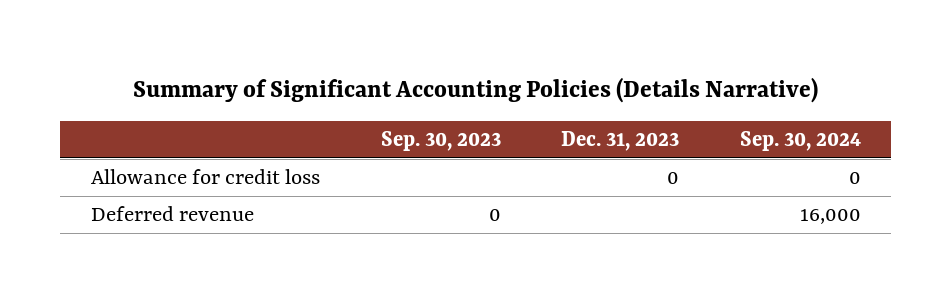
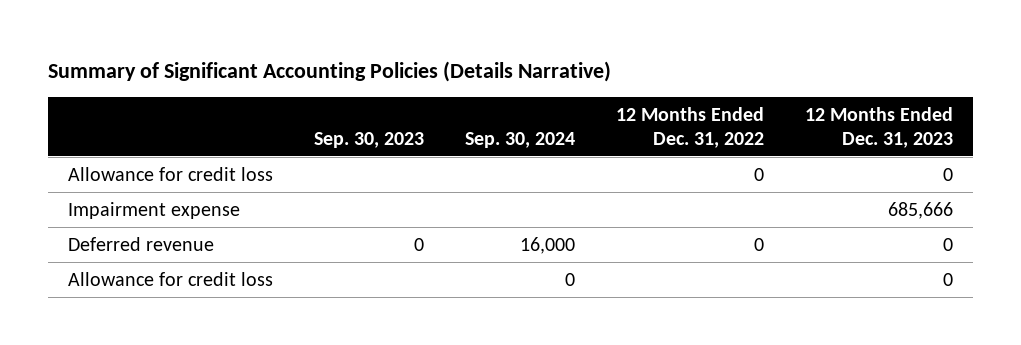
[561,130,680,151] Dec. 31, 2023 -> none
none -> [615,106,764,148] 12 Months Ended Dec. 31, 2022
none -> [804,106,953,148] 12 Months Ended Dec. 31, 2023
none -> [68,166,274,181] Allowance for credit loss
none -> [68,201,241,219] Impairment expense
[90,169,320,185] Allowance for credit loss -> [68,271,274,286] Allowance for credit loss

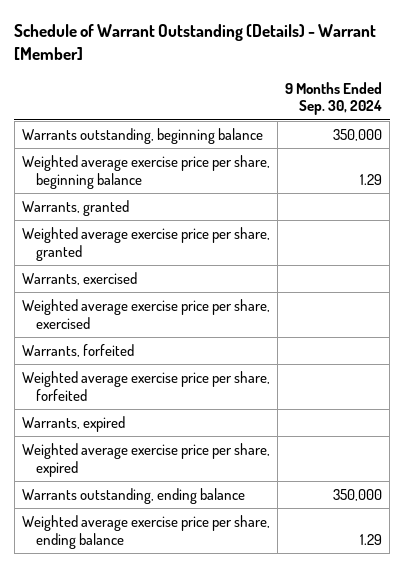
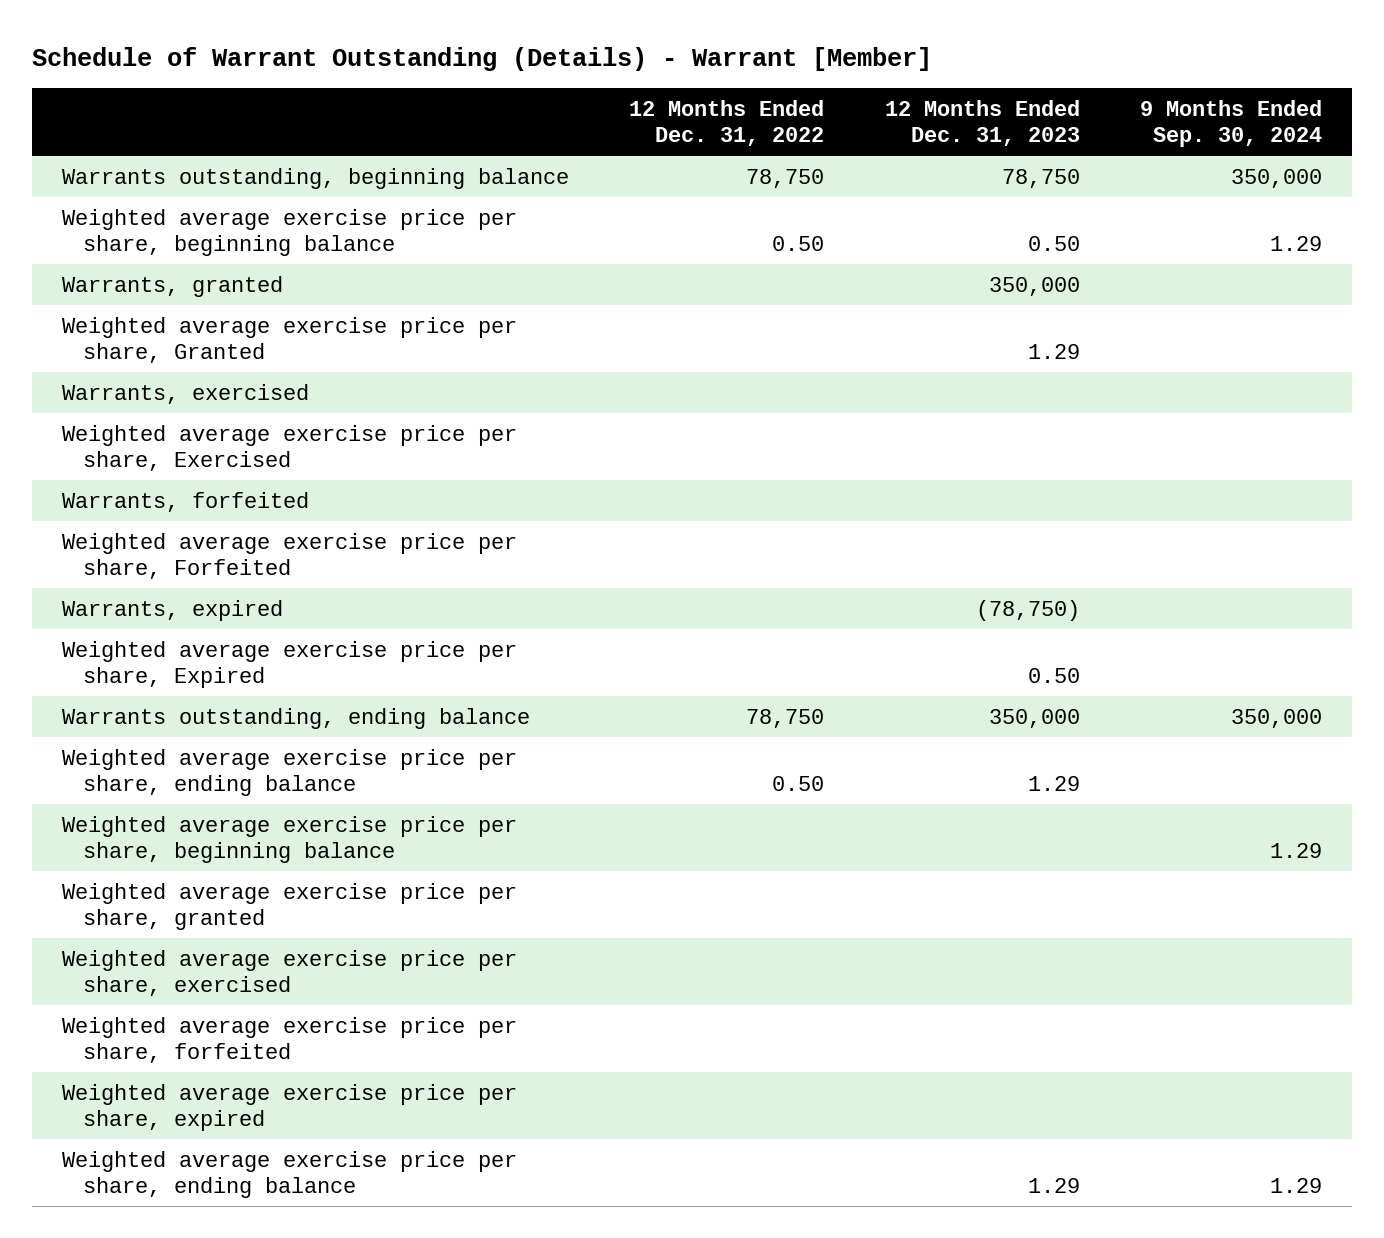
none -> [629,99,825,147] 12 Months Ended Dec. 31, 2022
none -> [884,99,1080,147] 12 Months Ended Dec. 31, 2023
none -> [62,316,518,363] Weighted average exercise price per share, Granted
none -> [62,424,518,471] Weighted average exercise price per share, Exercised
none -> [62,532,518,579] Weighted average exercise price per share, Forfeited
none -> [62,640,518,688] Weighted average exercise price per share, Expired
none -> [62,748,518,796] Weighted average exercise price per share, ending balance
none -> [62,815,518,863] Weighted average exercise price per share, beginning balance
[21,226,270,261] Weighted average exercise price per share, granted -> [62,882,518,930] Weighted average exercise price per share, granted
[21,298,270,329] Weighted average exercise price per share, exercised -> [62,949,518,996] Weighted average exercise price per share, exercised
[21,370,270,401] Weighted average exercise price per share, forfeited -> [62,1016,518,1063] Weighted average exercise price per share, forfeited
[21,442,270,477] Weighted average exercise price per share, expired -> [62,1083,518,1131] Weighted average exercise price per share, expired

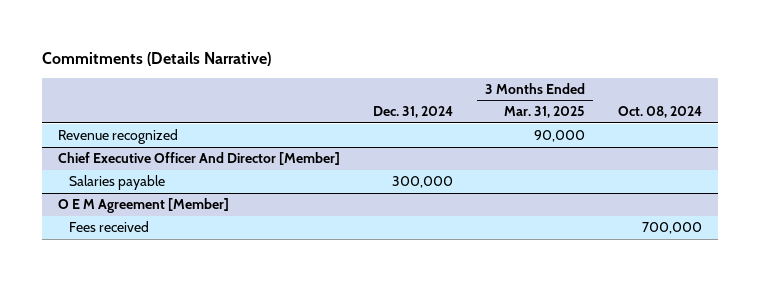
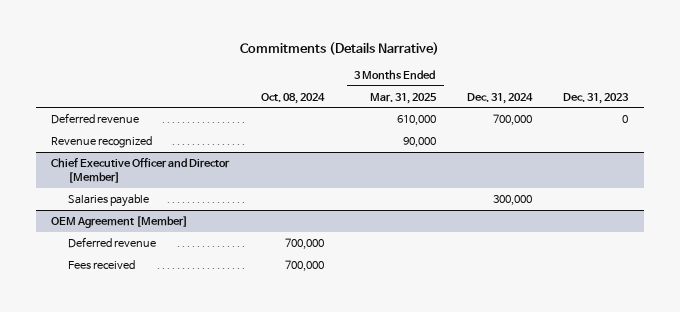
none -> [563,92,630,104] Dec. 31, 2023
none -> [51,112,140,124] Deferred revenue
[58,152,341,166] Chief Executive Officer And Director [Member] -> [51,157,231,183] Chief Executive Officer and Director [Member]
[58,198,230,214] O E M Agreement [Member] -> [51,215,189,228] OEM Agreement [Member]
none -> [67,236,156,248] Deferred revenue

